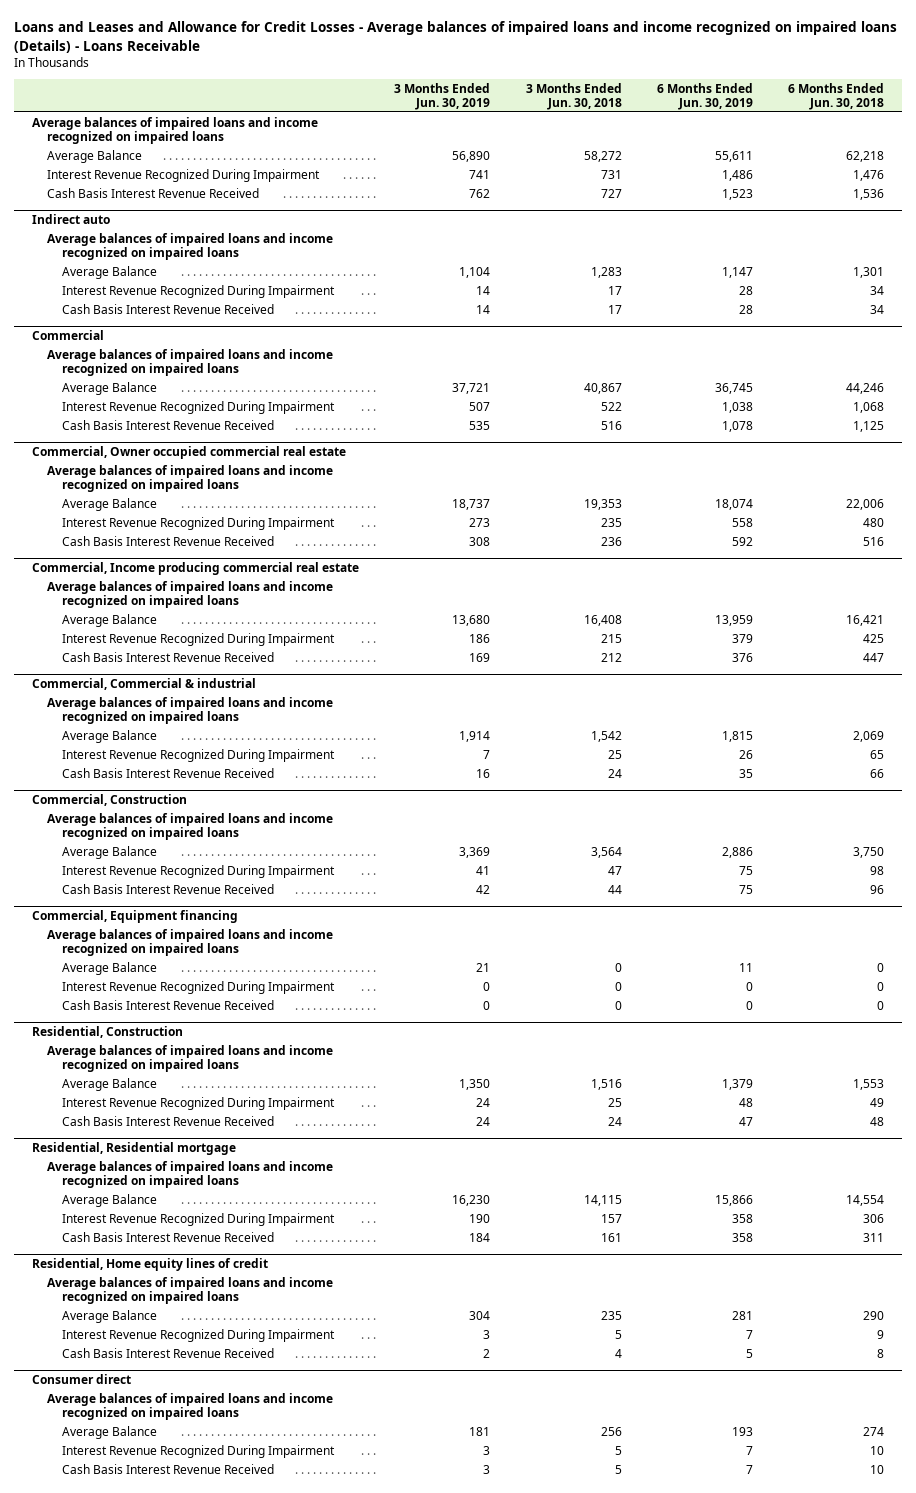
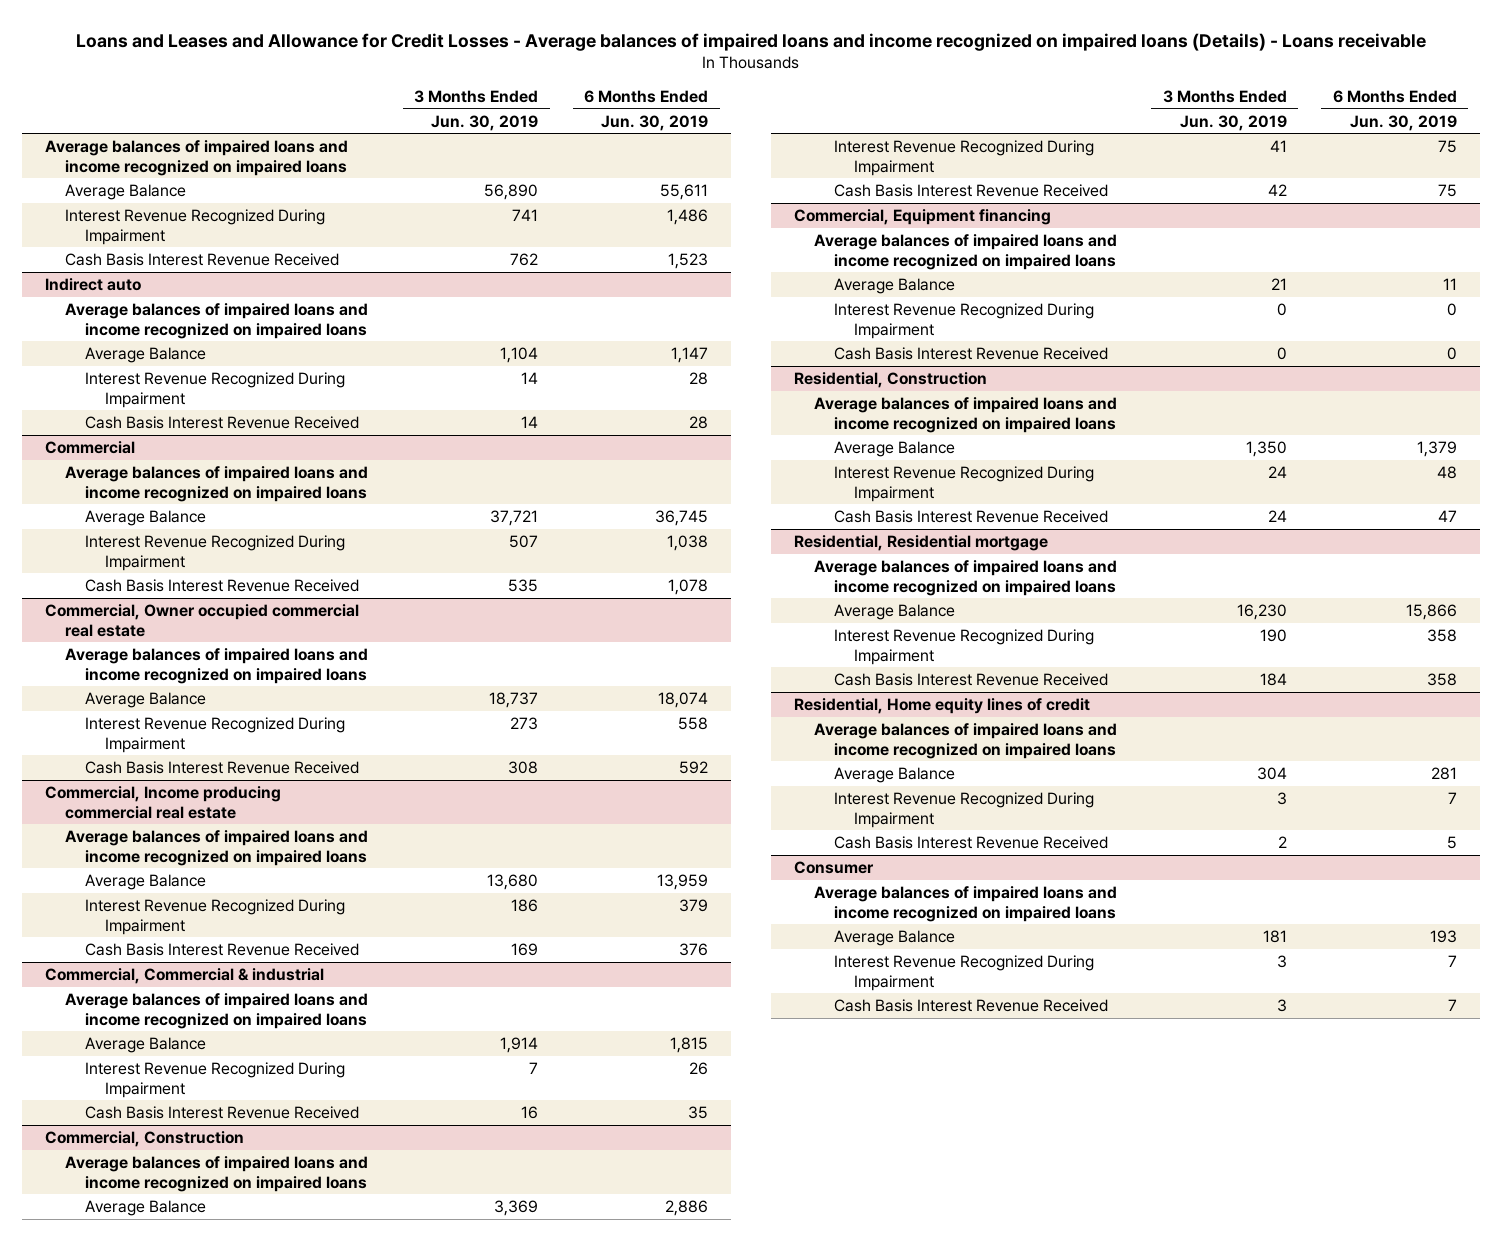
[13,21,897,53] Loans and Leases and Allowance for Credit Losses - Average balances of impaired loans and income recognized on impaired loans (Details) - Loans Receivable -> [76,32,1427,51] Loans and Leases and Allowance for Credit Losses - Average balances of impaired loans and income recognized on impaired loans (Details) - Loans receivable
[525,82,622,110] 3 Months Ended Jun. 30, 2018 -> none
[788,82,885,110] 6 Months Ended Jun. 30, 2018 -> none
[31,1373,131,1384] Consumer direct -> [793,860,874,874] Consumer

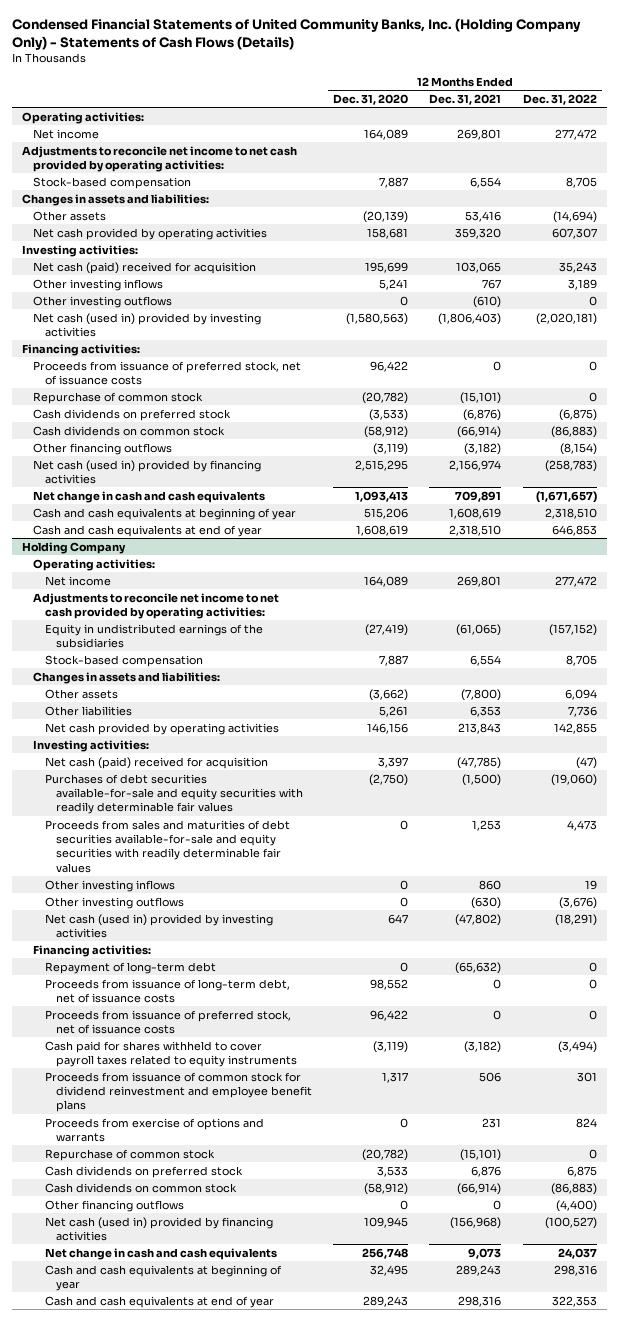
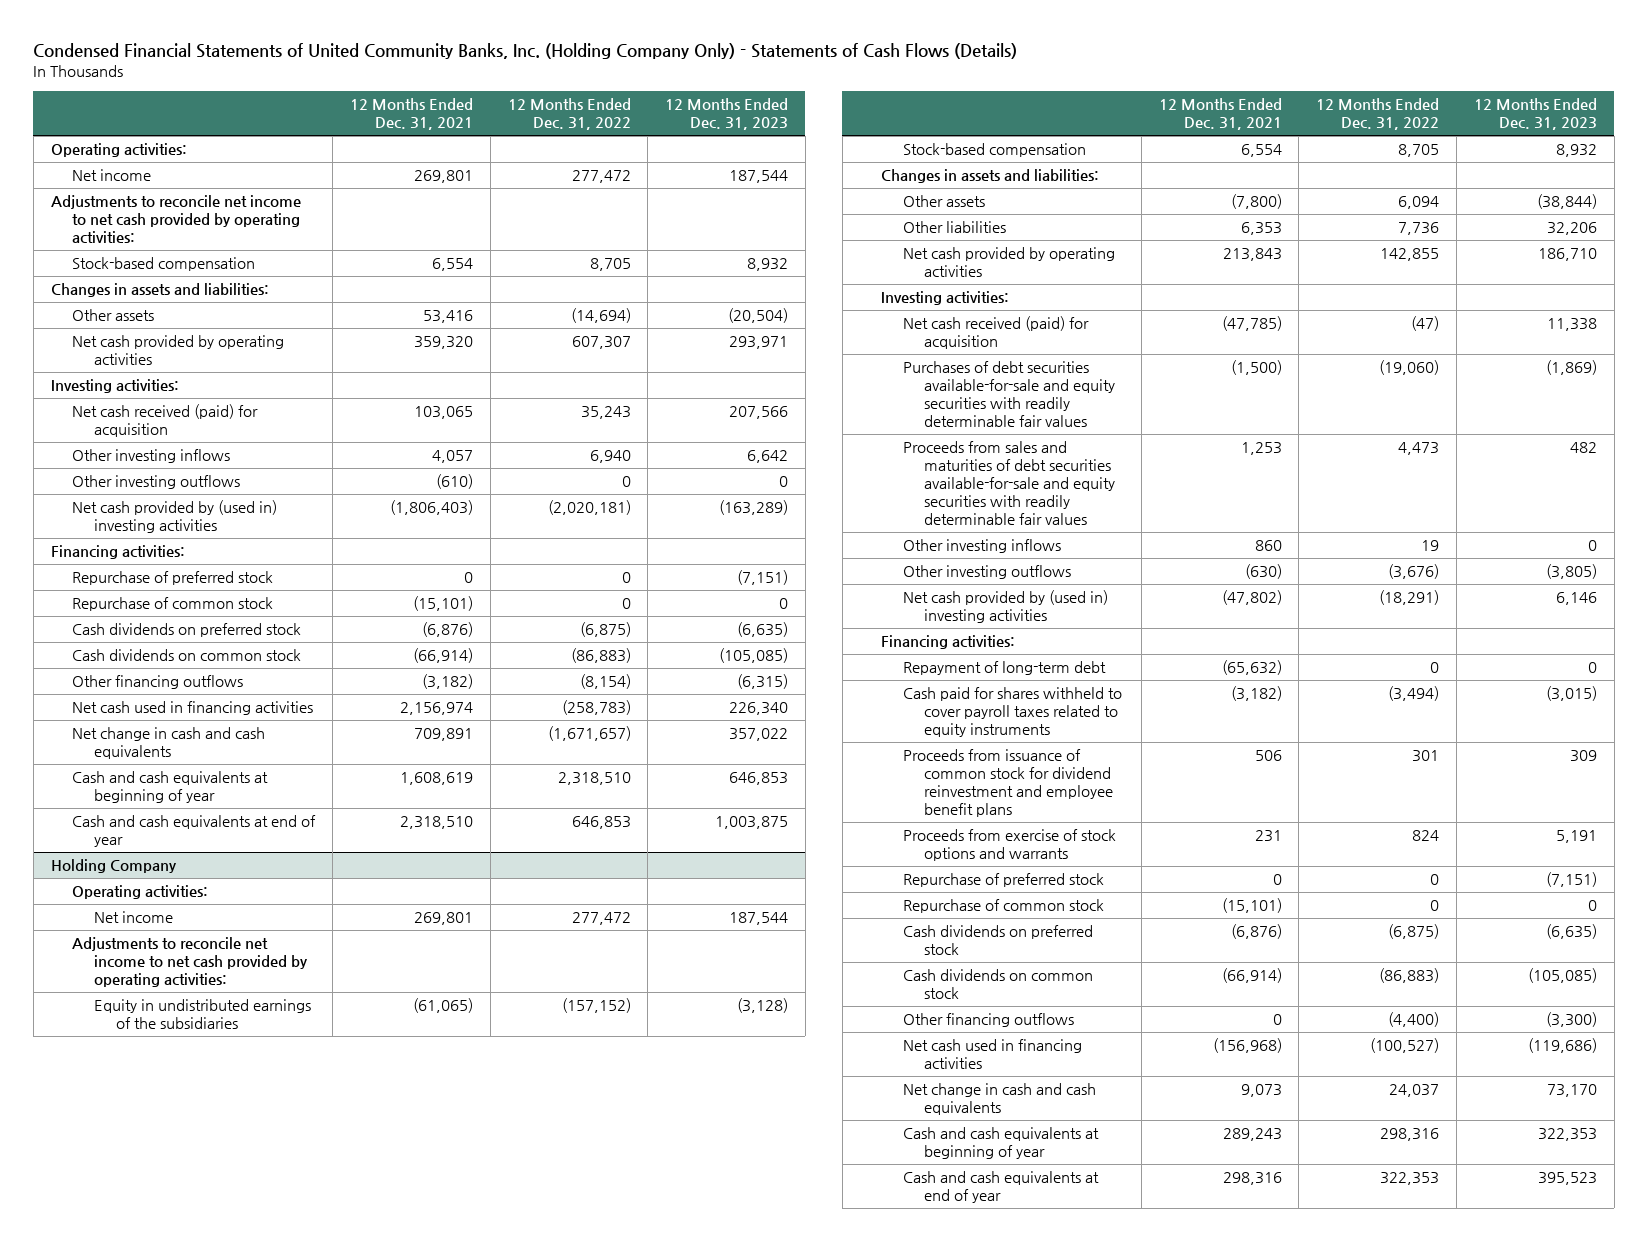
[332,93,408,105] Dec. 31, 2020 -> none
none -> [665,98,789,130] 12 Months Ended Dec. 31, 2023
[33,261,257,274] Net cash (paid) received for acquisition -> [72,404,259,438] Net cash received (paid) for acquisition
[482,278,502,289] 767 -> [432,450,474,464] 4,057
[567,278,597,290] 3,189 -> [589,450,631,464] 6,940
[33,312,262,337] Net cash (used in) provided by investing activities -> [72,500,278,534] Net cash provided by (used in) investing activities
[33,360,302,385] Proceeds from issuance of preferred stock, net of issuance costs -> none
none -> [72,571,274,586] Repurchase of preferred stock
[33,459,262,484] Net cash (used in) provided by financing activities -> [72,701,314,716] Net cash used in financing activities
[44,756,268,769] Net cash (paid) received for acquisition -> [902,316,1089,350] Net cash received (paid) for acquisition
[44,913,273,938] Net cash (used in) provided by investing activities -> [902,590,1108,624] Net cash provided by (used in) investing activities
[44,978,290,1003] Proceeds from issuance of long-term debt, net of issuance costs -> none
[44,1009,291,1034] Proceeds from issuance of preferred stock, net of issuance costs -> none
[44,1117,264,1142] Proceeds from exercise of options and warrants -> [902,829,1116,862] Proceeds from exercise of stock options and warrants
none -> [902,873,1104,888] Repurchase of preferred stock
[471,1165,502,1177] 6,876 -> [1230,924,1282,940] (6,876)
[566,1165,597,1177] 6,875 -> [1388,924,1440,940] (6,875)
[44,1216,273,1241] Net cash (used in) provided by financing activities -> [902,1039,1082,1070] Net cash used in financing activities

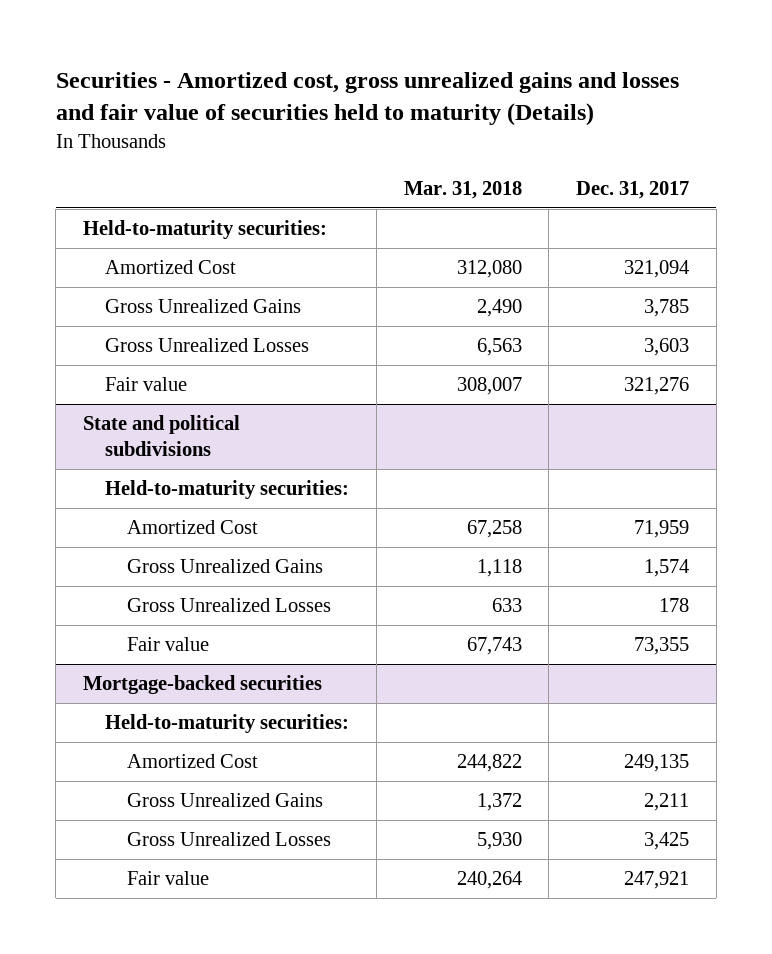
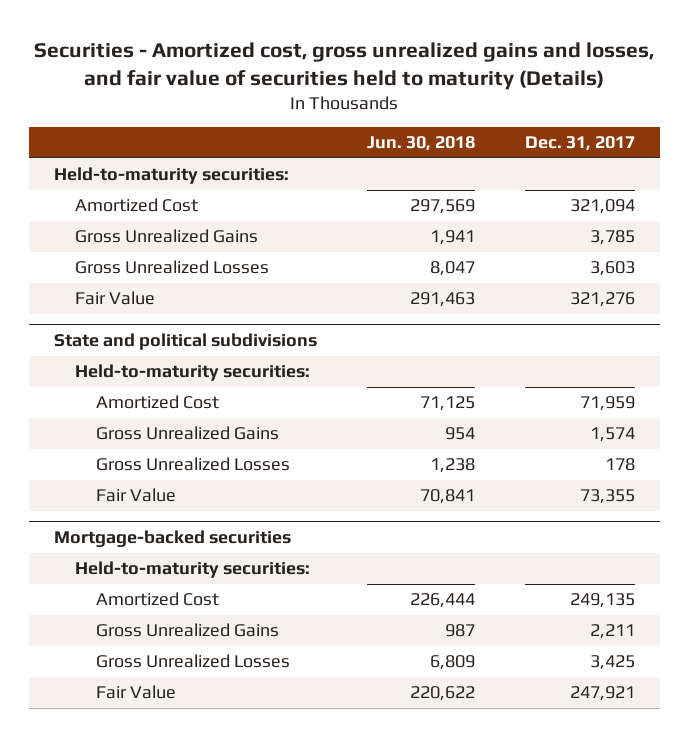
[55,71,679,127] Securities - Amortized cost, gross unrealized gains and losses and fair value of securities held to maturity (Details) -> [34,41,655,90] Securities - Amortized cost, gross unrealized gains and losses, and fair value of securities held to maturity (Details)
[403,180,522,199] Mar. 31, 2018 -> none
none -> [366,136,475,152] Jun. 30, 2018
[105,377,188,392] Fair value -> [75,291,156,306] Fair Value
[126,637,209,652] Fair value -> [96,488,177,503] Fair Value
[126,871,209,886] Fair value -> [96,685,177,700] Fair Value

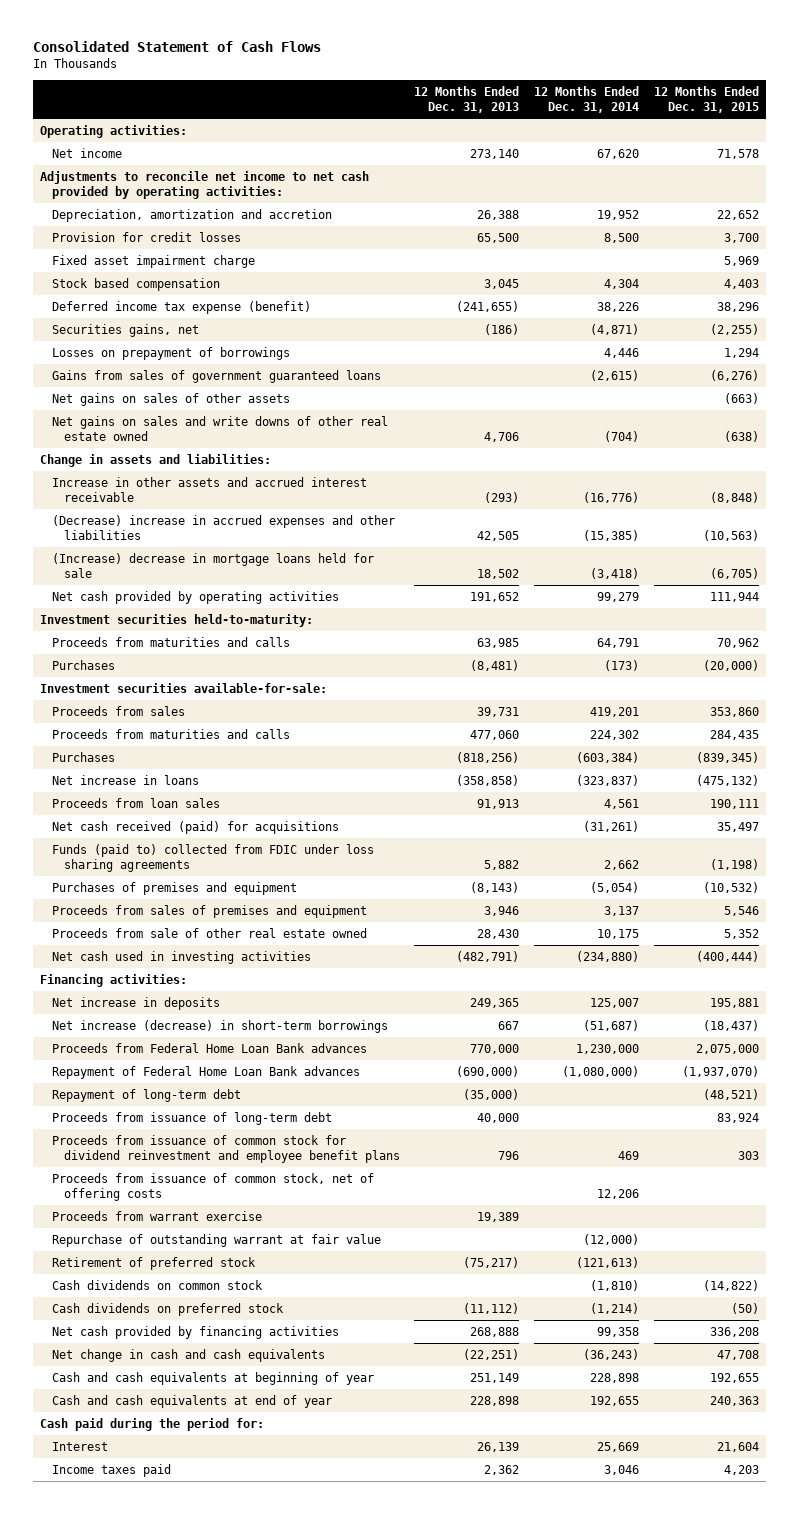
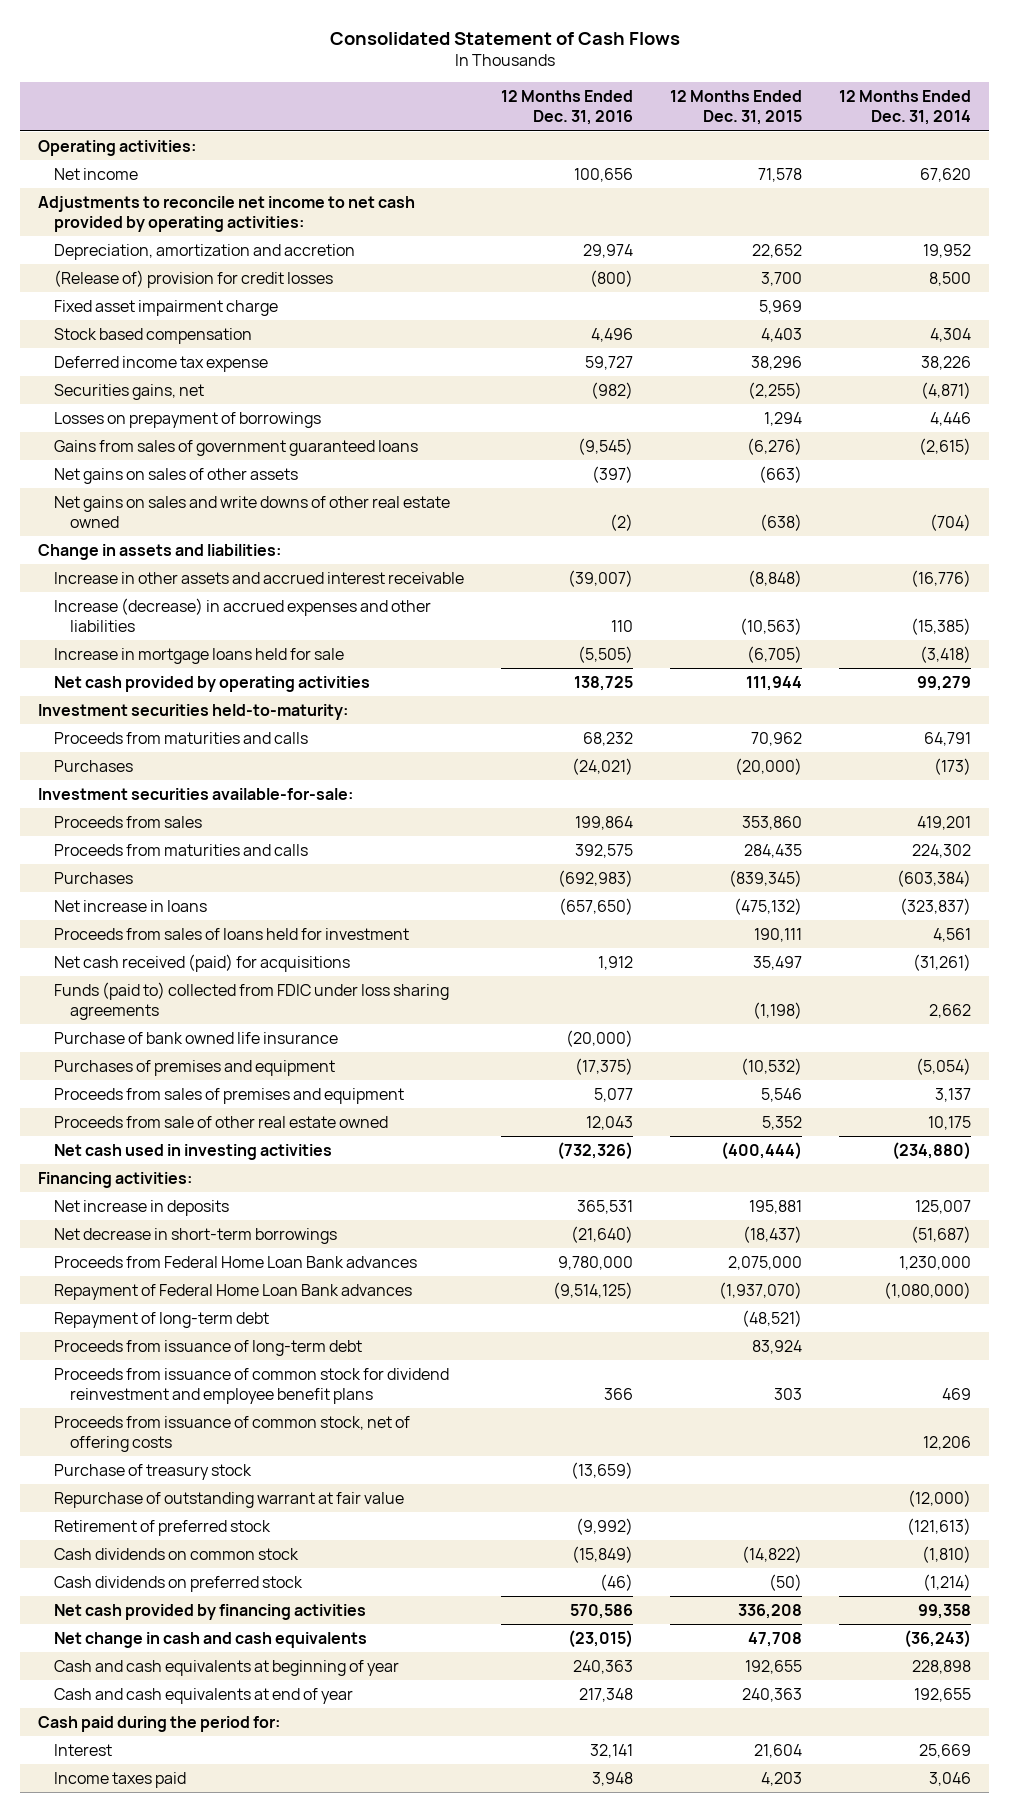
[414,86,520,114] 12 Months Ended Dec. 31, 2013 -> none
none -> [501,90,634,126] 12 Months Ended Dec. 31, 2016
[52,231,242,242] Provision for credit losses -> [54,269,334,288] (Release of) provision for credit losses
[52,300,312,314] Deferred income tax expense (benefit) -> [54,355,269,372] Deferred income tax expense
[52,514,396,540] (Decrease) increase in accrued expenses and other liabilities -> [54,597,432,633] Increase (decrease) in accrued expenses and other liabilities
[52,552,375,578] (Increase) decrease in mortgage loans held for sale -> [54,647,345,664] Increase in mortgage loans held for sale
[52,797,221,808] Proceeds from loan sales -> [54,927,410,940] Proceeds from sales of loans held for investment
none -> [54,1031,339,1044] Purchase of bank owned life insurance
[52,1019,389,1033] Net increase (decrease) in short-term borrowings -> [54,1227,338,1244] Net decrease in short-term borrowings
[52,1210,263,1221] Proceeds from warrant exercise -> none
none -> [54,1463,253,1480] Purchase of treasury stock

